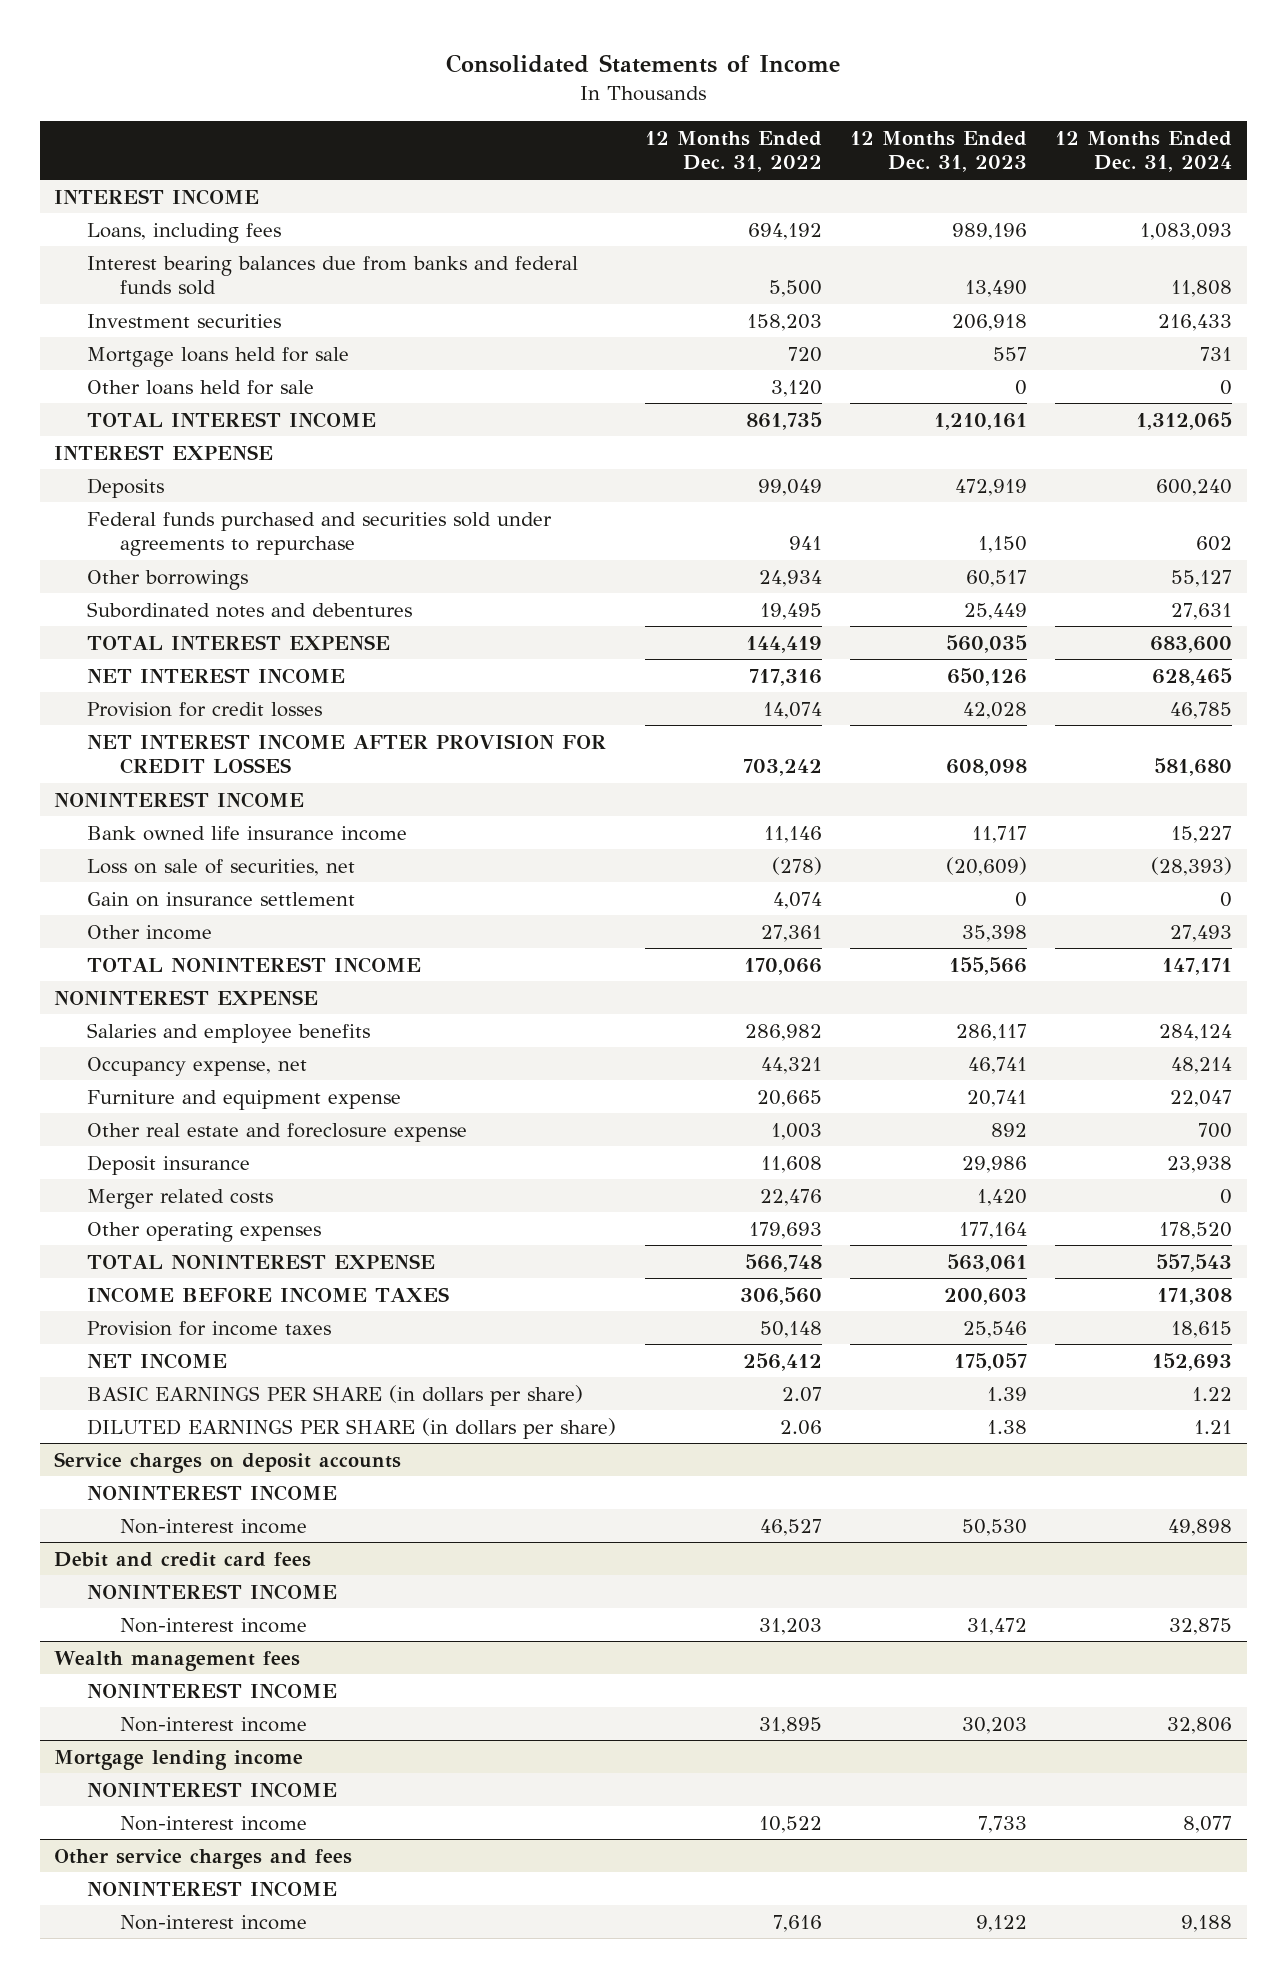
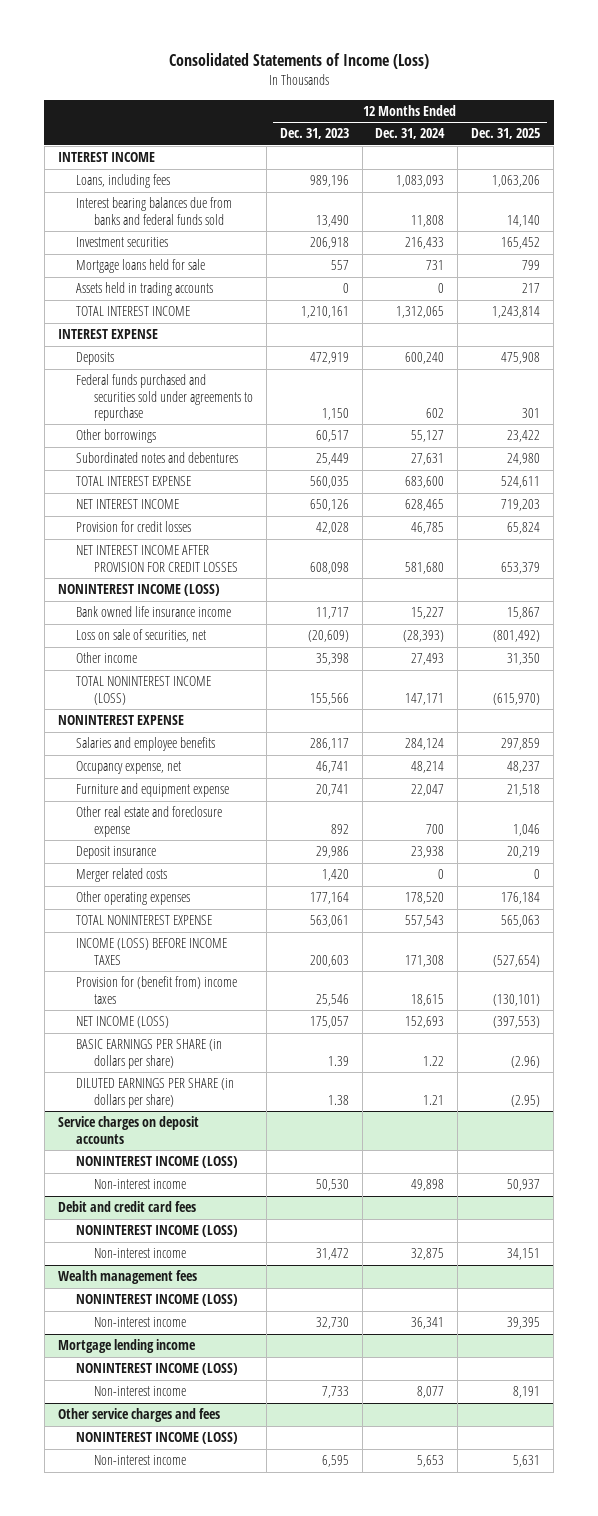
[446,54,841,74] Consolidated Statements of Income -> [169,53,430,70] Consolidated Statements of Income (Loss)
[644,130,822,173] 12 Months Ended Dec. 31, 2022 -> none
none -> [471,128,541,140] Dec. 31, 2025
[87,379,315,395] Other loans held for sale -> none
none -> [75,282,213,297] Assets held in trading accounts
[54,791,305,808] NONINTEREST INCOME -> [57,584,220,597] NONINTEREST INCOME (LOSS)
[87,891,356,907] Gain on insurance settlement -> none
[87,956,422,973] TOTAL NONINTEREST INCOME -> [75,676,211,705] TOTAL NONINTEREST INCOME (LOSS)
[87,1286,450,1303] INCOME BEFORE INCOME TAXES -> [75,938,227,965] INCOME (LOSS) BEFORE INCOME TAXES
[87,1320,332,1336] Provision for income taxes -> [75,976,237,1004] Provision for (benefit from) income taxes
[87,1352,228,1369] NET INCOME -> [75,1016,169,1029] NET INCOME (LOSS)
[87,1484,338,1501] NONINTEREST INCOME -> [75,1156,238,1169] NONINTEREST INCOME (LOSS)
[87,1583,338,1600] NONINTEREST INCOME -> [75,1225,238,1238] NONINTEREST INCOME (LOSS)
[87,1682,338,1699] NONINTEREST INCOME -> [75,1294,238,1307] NONINTEREST INCOME (LOSS)
[961,1716,1027,1734] 30,203 -> [315,1317,349,1330] 32,730
[1167,1716,1233,1734] 32,806 -> [411,1317,445,1330] 36,341
[87,1781,338,1798] NONINTEREST INCOME -> [75,1363,238,1376] NONINTEREST INCOME (LOSS)
[87,1880,338,1897] NONINTEREST INCOME -> [75,1432,238,1445] NONINTEREST INCOME (LOSS)
[975,1914,1027,1932] 9,122 -> [321,1455,349,1468] 6,595
[1181,1914,1233,1932] 9,188 -> [417,1455,445,1468] 5,653

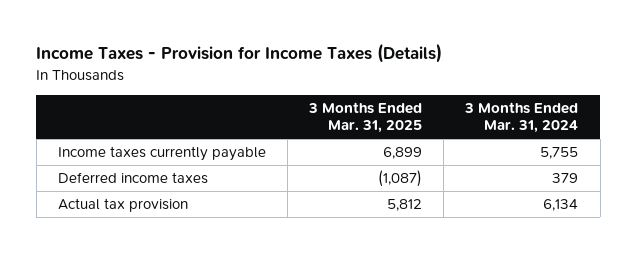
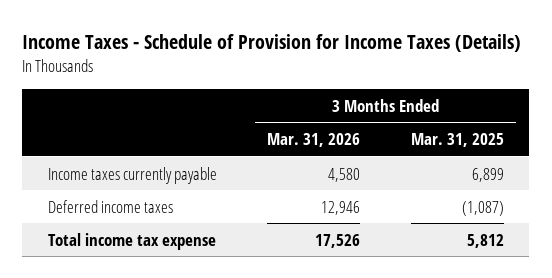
[36,43,443,64] Income Taxes - Provision for Income Taxes (Details) -> [22,33,522,52] Income Taxes - Schedule of Provision for Income Taxes (Details)
[464,101,579,134] 3 Months Ended Mar. 31, 2024 -> none
none -> [267,133,361,148] Mar. 31, 2026
[57,198,188,213] Actual tax provision -> [47,232,216,250] Total income tax expense

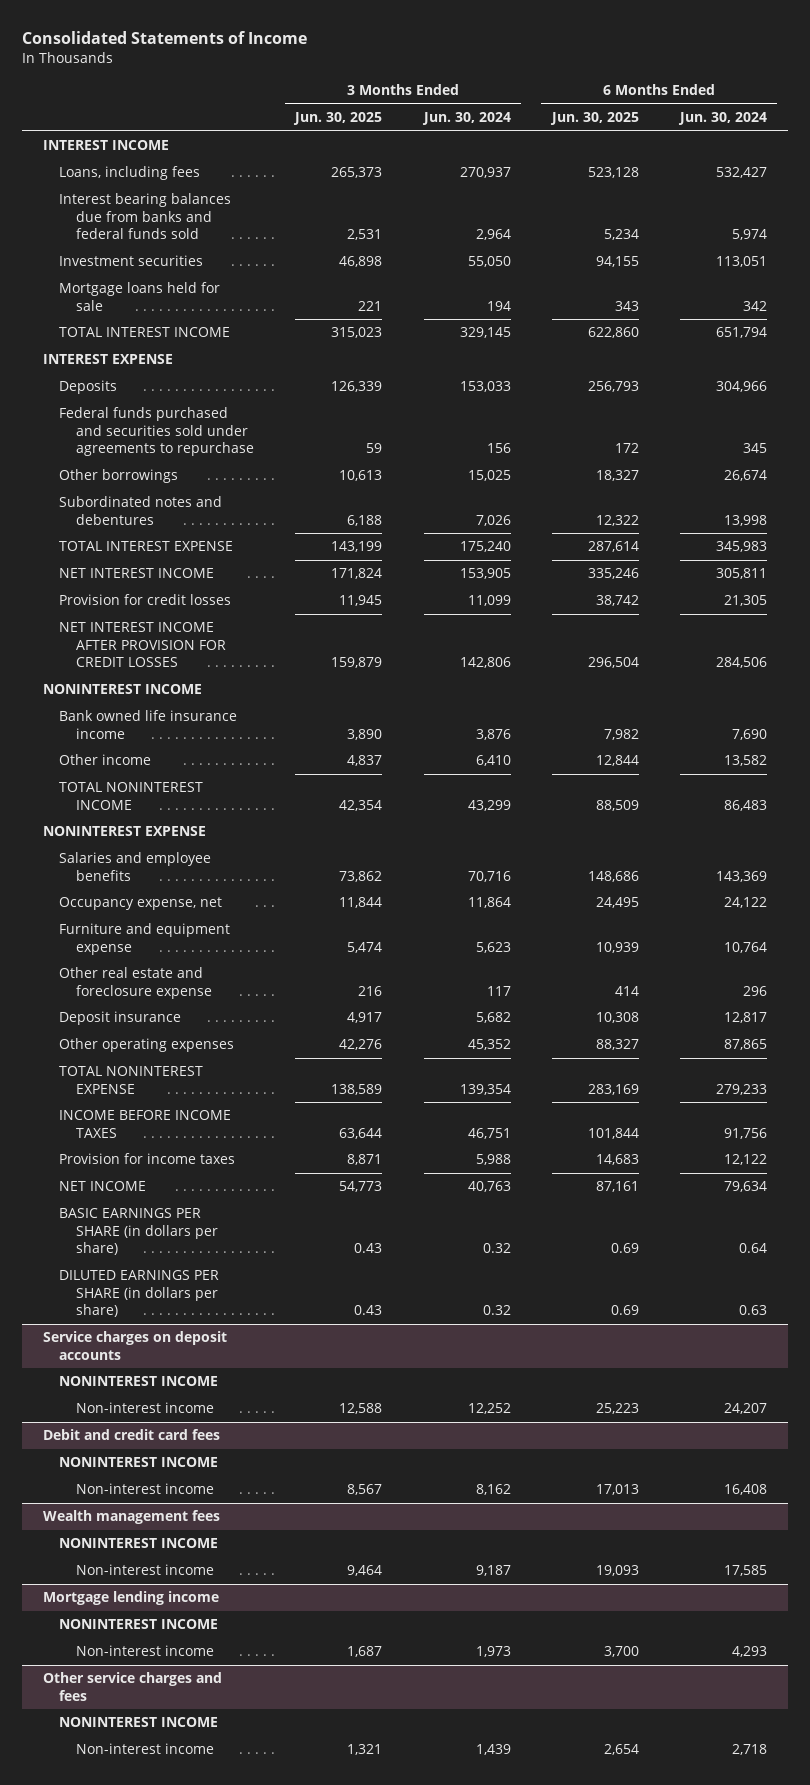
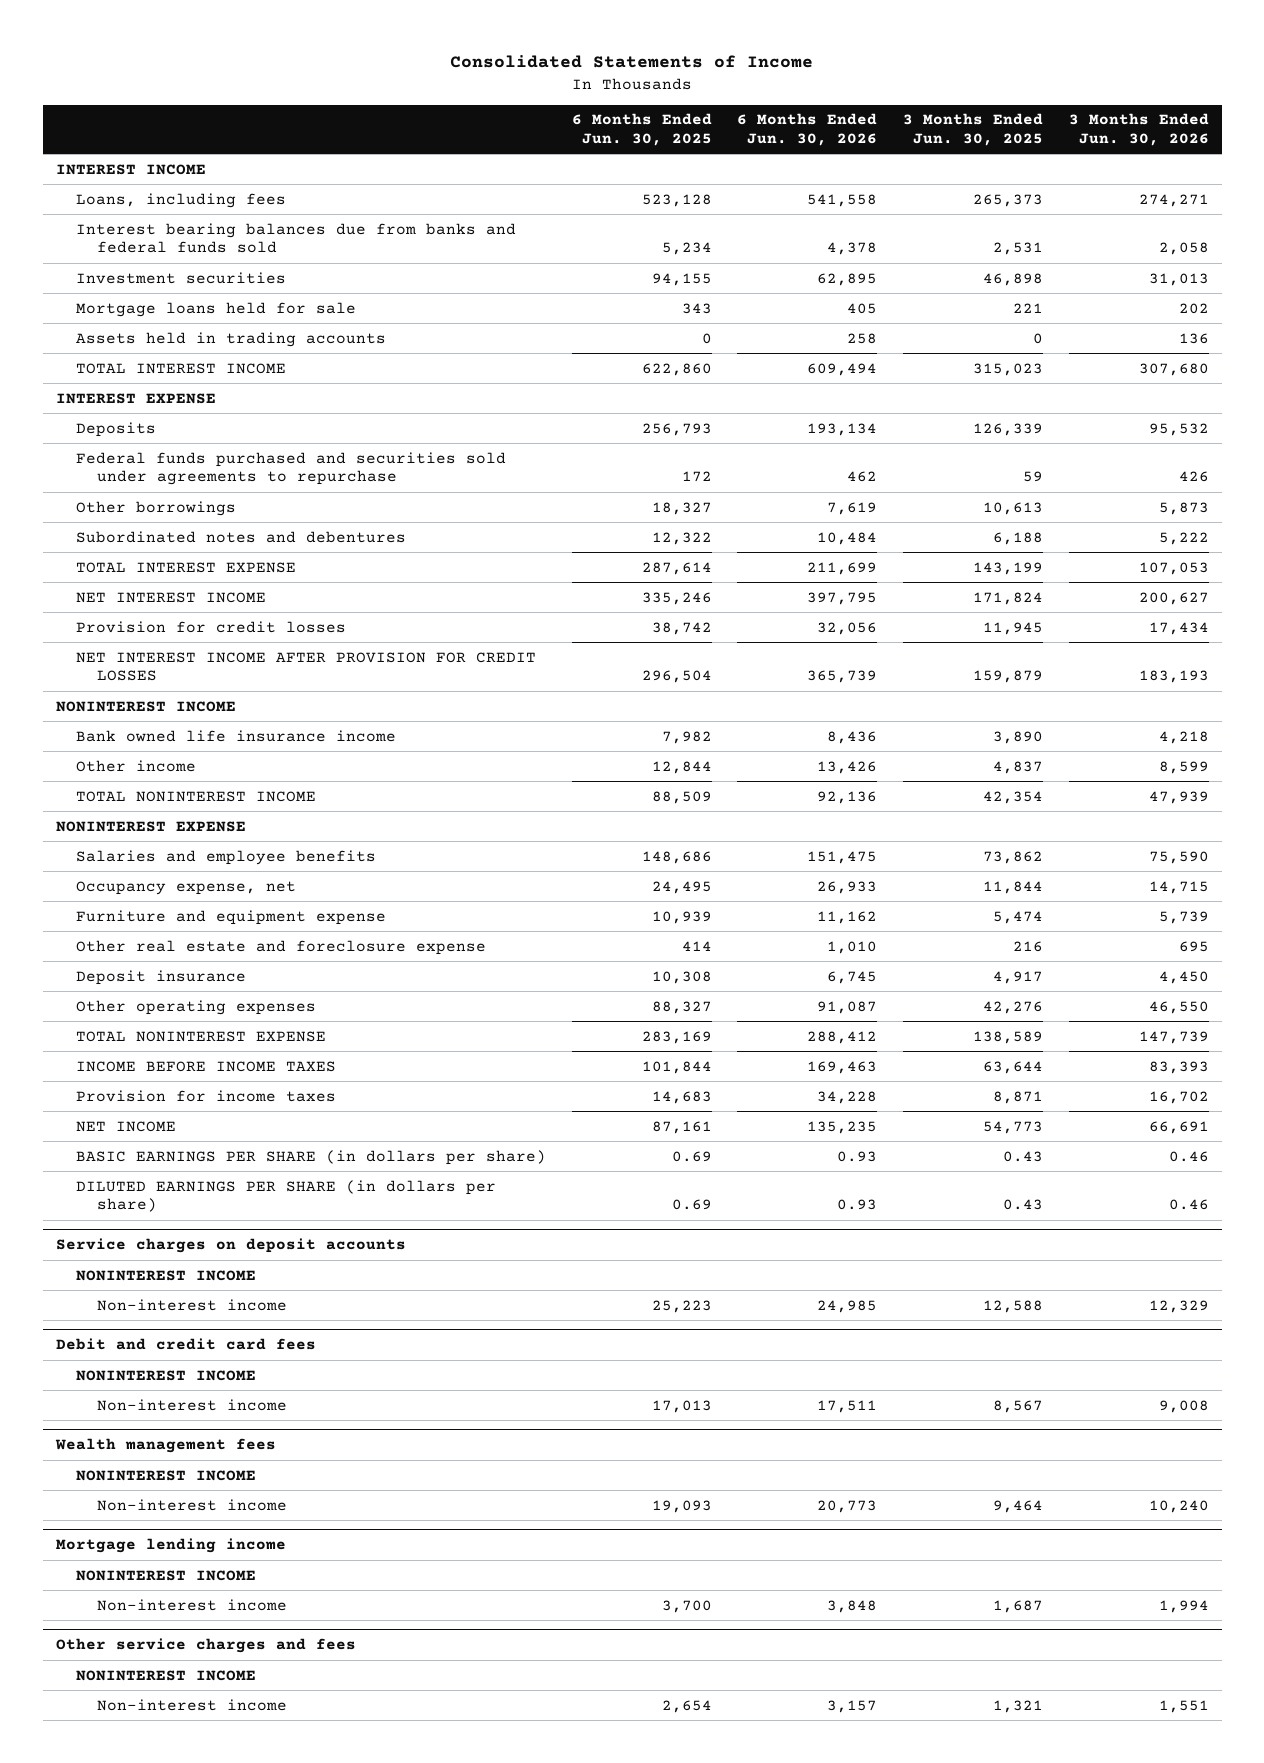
[421,111,511,125] Jun. 30, 2024 -> none
[678,111,768,125] Jun. 30, 2024 -> none
none -> [737,113,878,146] 6 Months Ended Jun. 30, 2026
none -> [1068,113,1209,146] 3 Months Ended Jun. 30, 2026
none -> [76,331,387,347] Assets held in trading accounts

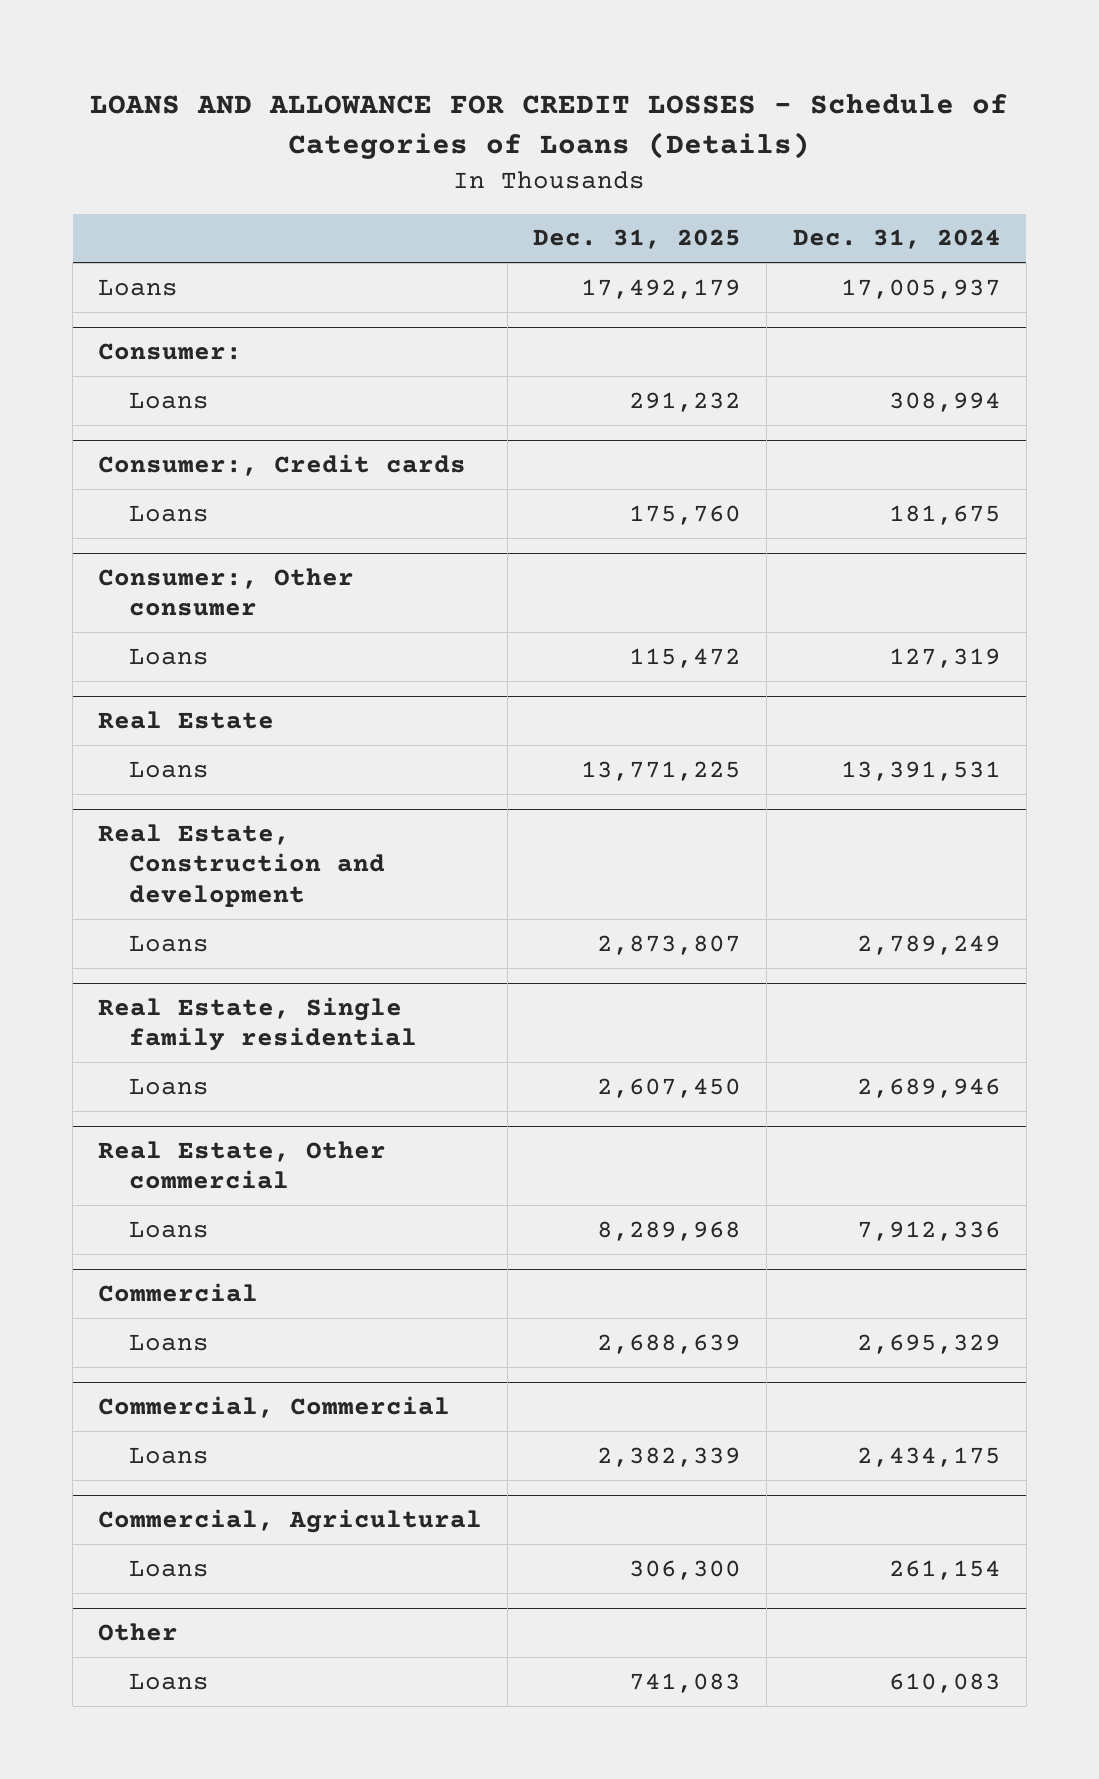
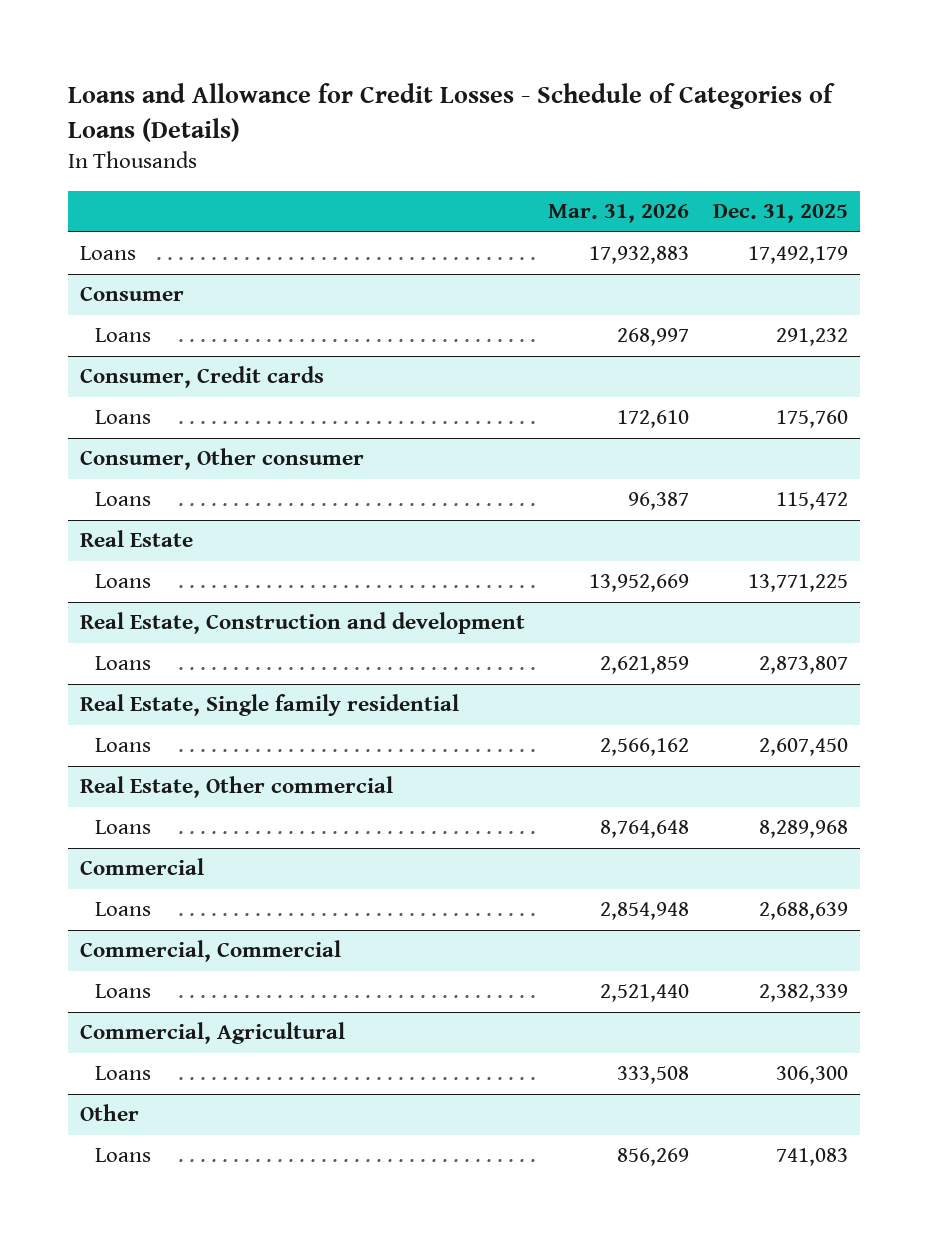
[90,93,1009,159] LOANS AND ALLOWANCE FOR CREDIT LOSSES - Schedule of Categories of Loans (Details) -> [67,82,835,142] Loans and Allowance for Credit Losses - Schedule of Categories of Loans (Details)
[792,229,1001,250] Dec. 31, 2024 -> none
none -> [548,204,690,224] Mar. 31, 2026
[98,343,243,361] Consumer: -> [79,286,184,302] Consumer
[98,454,467,477] Consumer:, Credit cards -> [79,366,324,389] Consumer, Credit cards
[98,568,355,617] Consumer:, Other consumer -> [79,448,364,471] Consumer, Other consumer

